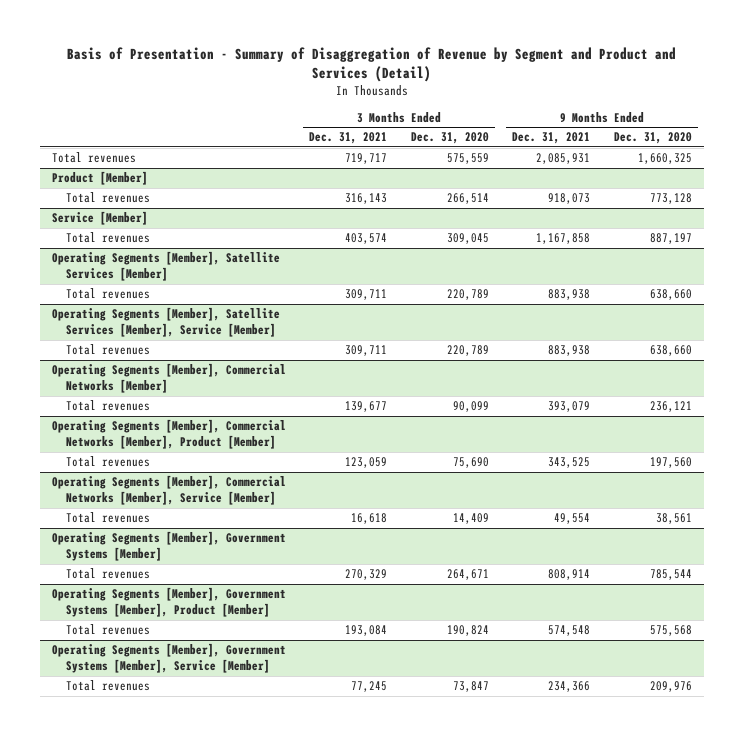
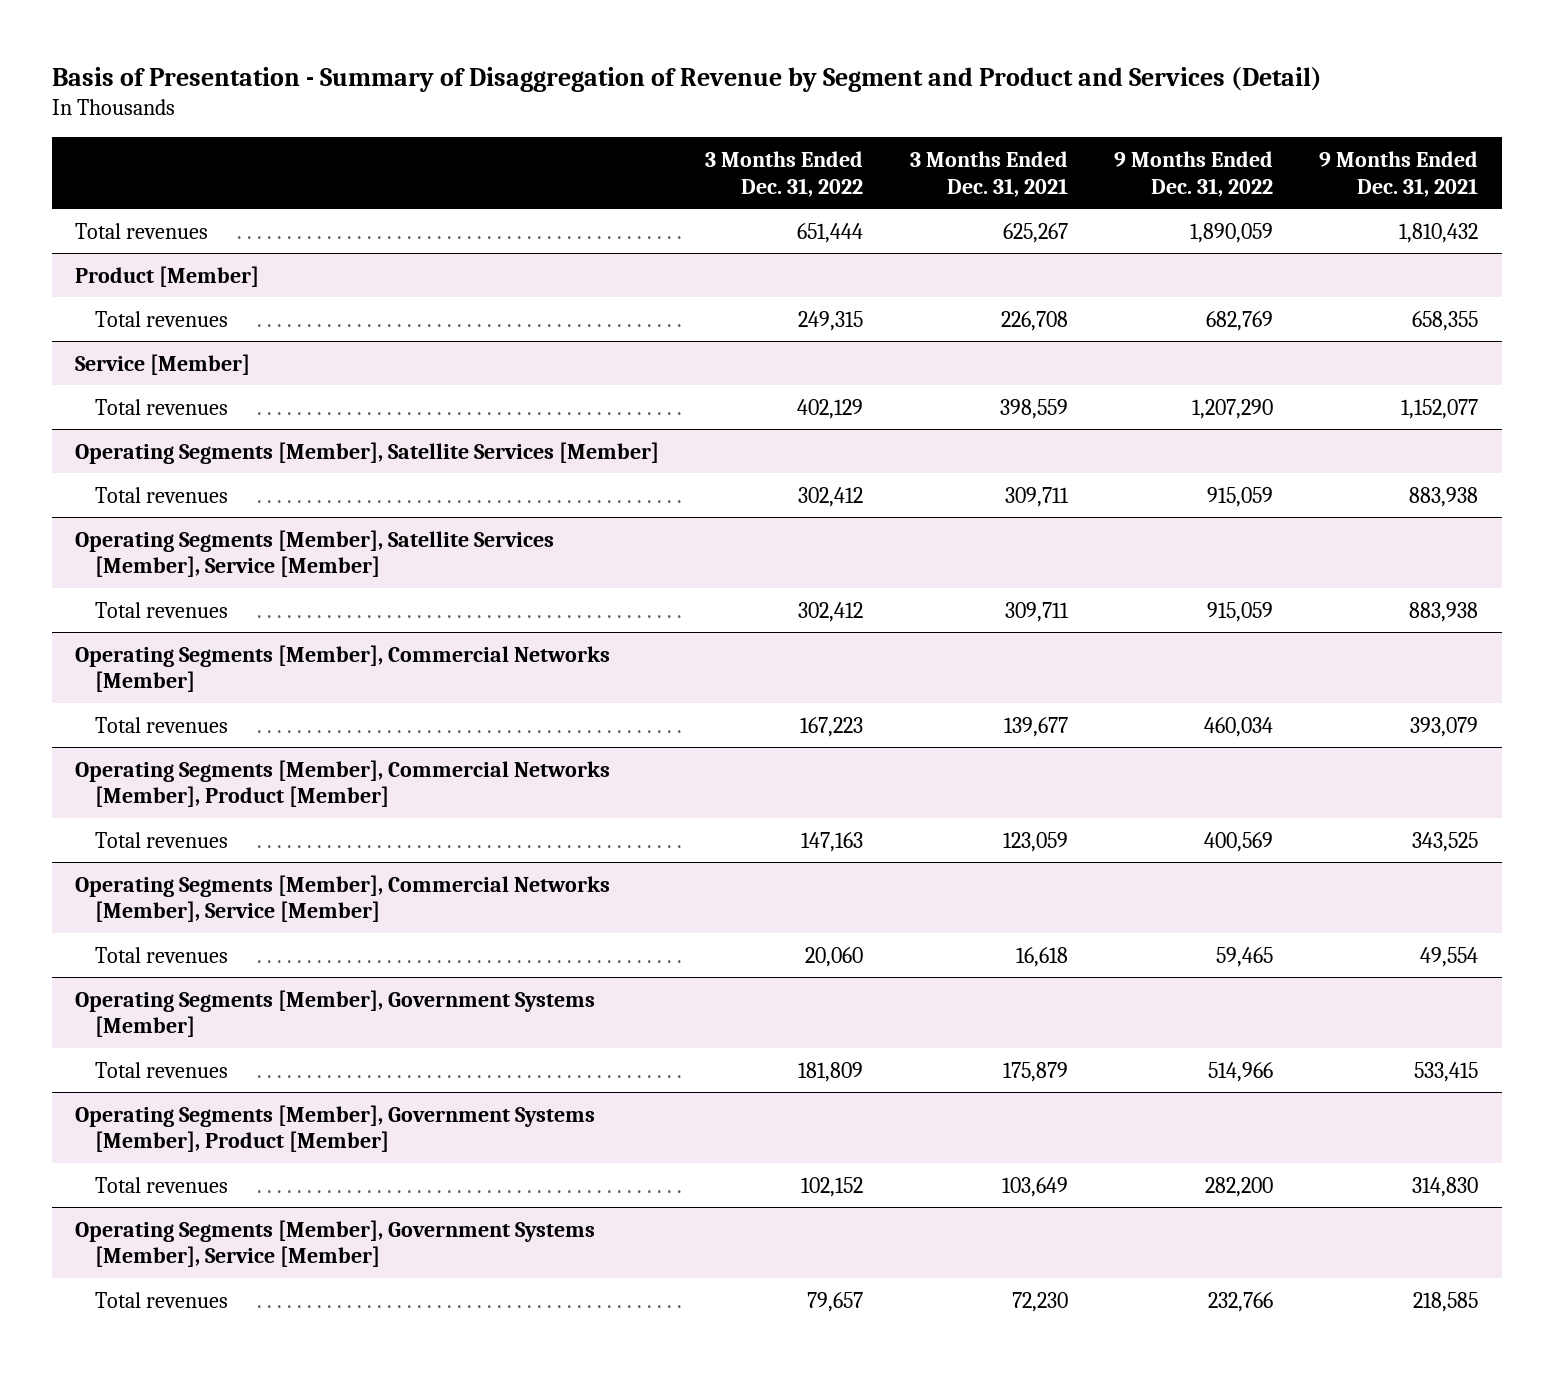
[410,132,489,145] Dec. 31, 2020 -> none
[613,132,692,145] Dec. 31, 2020 -> none
none -> [705,150,864,197] 3 Months Ended Dec. 31, 2022
none -> [1113,150,1273,197] 9 Months Ended Dec. 31, 2022
[345,153,388,165] 719,717 -> [1002,222,1068,243] 625,267
[536,153,591,165] 2,085,931 -> [1399,222,1479,243] 1,810,432
[345,193,388,205] 316,143 -> [1000,310,1068,331] 226,708
[548,193,591,205] 918,073 -> [1412,310,1479,331] 658,355
[345,233,388,245] 403,574 -> [999,398,1068,419] 398,559
[536,233,591,245] 1,167,858 -> [1401,398,1479,419] 1,152,077
[345,569,388,581] 270,329 -> [1002,1061,1068,1082] 175,879
[548,569,591,581] 808,914 -> [1414,1061,1479,1082] 533,415
[345,625,388,637] 193,084 -> [1001,1176,1068,1197] 103,649
[548,625,591,637] 574,548 -> [1412,1176,1479,1197] 314,830
[351,681,388,693] 77,245 -> [1011,1291,1068,1312] 72,230
[548,681,591,693] 234,366 -> [1413,1291,1479,1312] 218,585

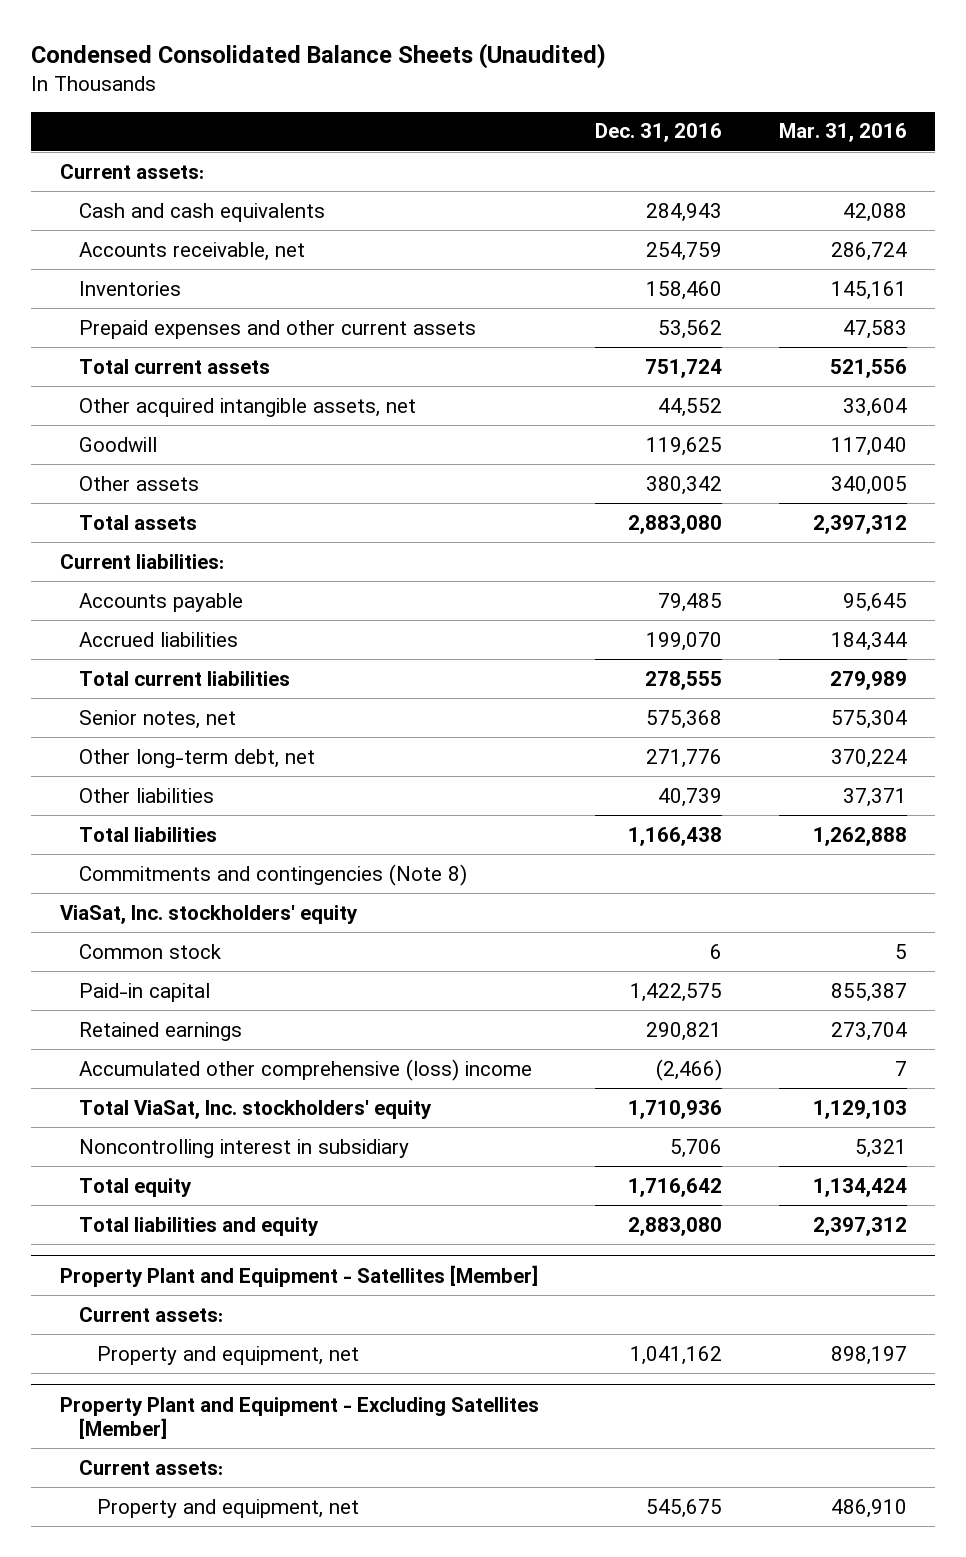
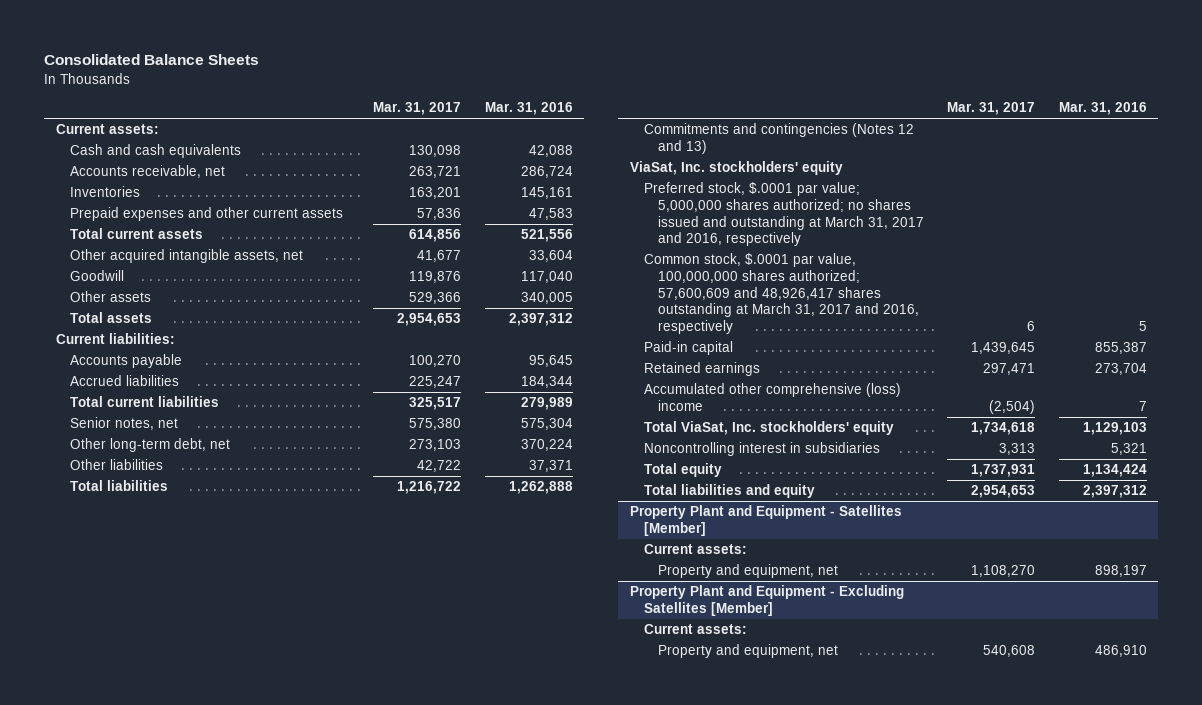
[31,43,607,70] Condensed Consolidated Balance Sheets (Unaudited) -> [44,54,260,66] Consolidated Balance Sheets
[595,123,723,143] Dec. 31, 2016 -> none
none -> [373,102,462,116] Mar. 31, 2017
[78,863,467,886] Commitments and contingencies (Note 8) -> [643,123,914,154] Commitments and contingencies (Notes 12 and 13)
none -> [643,182,924,247] Preferred stock, $.0001 par value; 5,000,000 shares authorized; no shares issued and outstanding at March 31, 2017 and 2016, respectively
[78,943,221,959] Common stock -> [643,253,919,334] Common stock, $.0001 par value, 100,000,000 shares authorized; 57,600,609 and 48,926,417 shares outstanding at March 31, 2017 and 2016, respectively
[78,1138,409,1158] Noncontrolling interest in subsidiary -> [643,442,880,457] Noncontrolling interest in subsidiaries

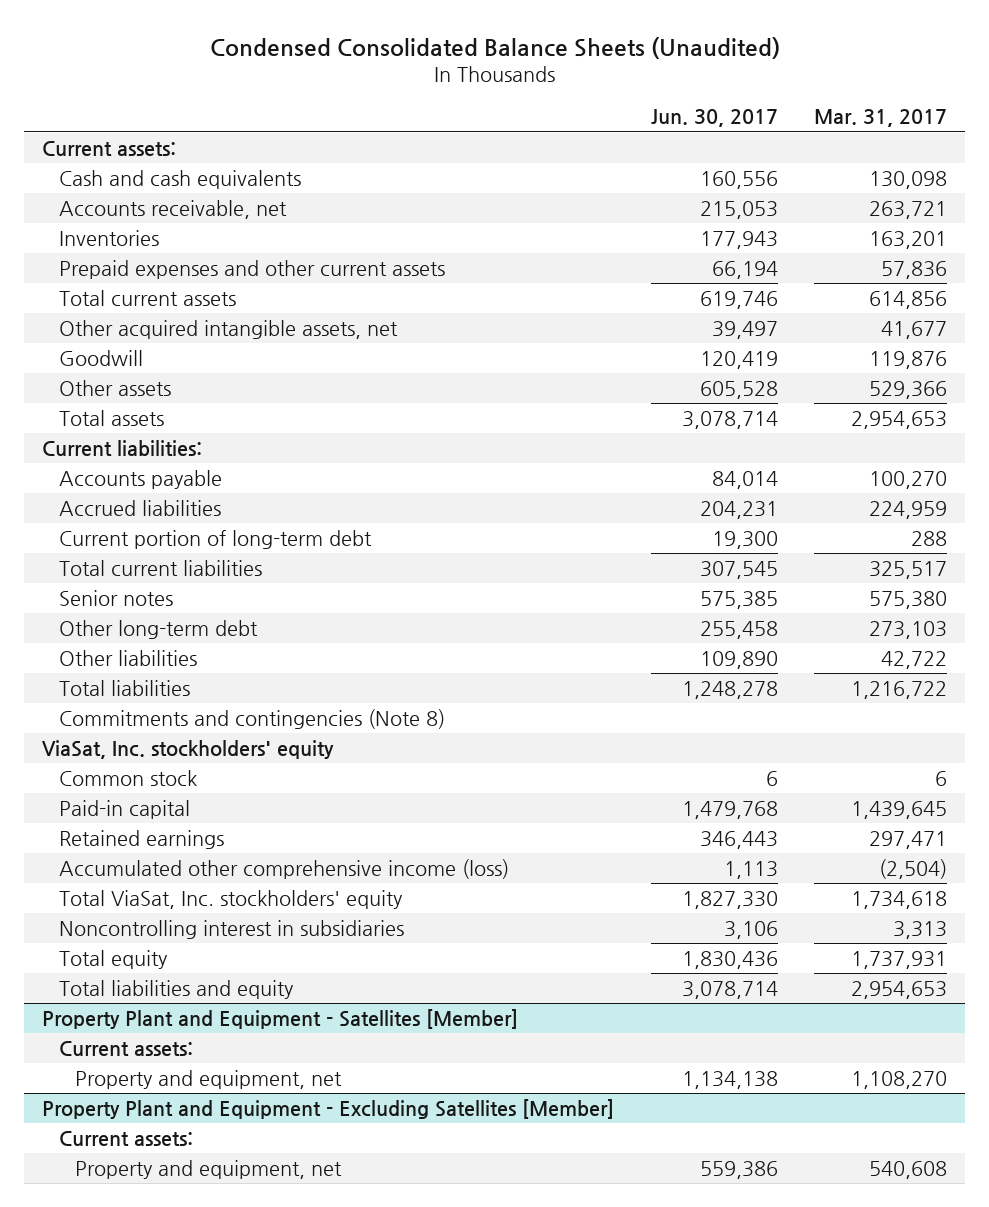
[44,54,260,66] Consolidated Balance Sheets -> [209,36,780,59] Condensed Consolidated Balance Sheets (Unaudited)
[484,102,573,116] Mar. 31, 2016 -> none
none -> [650,109,778,128] Jun. 30, 2017
[409,376,462,389] 225,247 -> [868,501,947,520] 224,959
none -> [58,530,372,550] Current portion of long-term debt
[69,417,178,431] Senior notes, net -> [58,590,173,607] Senior notes
[69,438,230,453] Other long-term debt, net -> [58,620,258,640] Other long-term debt
[643,123,914,154] Commitments and contingencies (Notes 12 and 13) -> [58,709,445,730] Commitments and contingencies (Note 8)
[643,182,924,247] Preferred stock, $.0001 par value; 5,000,000 shares authorized; no shares issued and outstanding at March 31, 2017 and 2016, respectively -> none
[643,253,919,334] Common stock, $.0001 par value, 100,000,000 shares authorized; 57,600,609 and 48,926,417 shares outstanding at March 31, 2017 and 2016, respectively -> [58,770,197,787] Common stock
[643,383,901,411] Accumulated other comprehensive (loss) income -> [58,859,509,880] Accumulated other comprehensive income (loss)

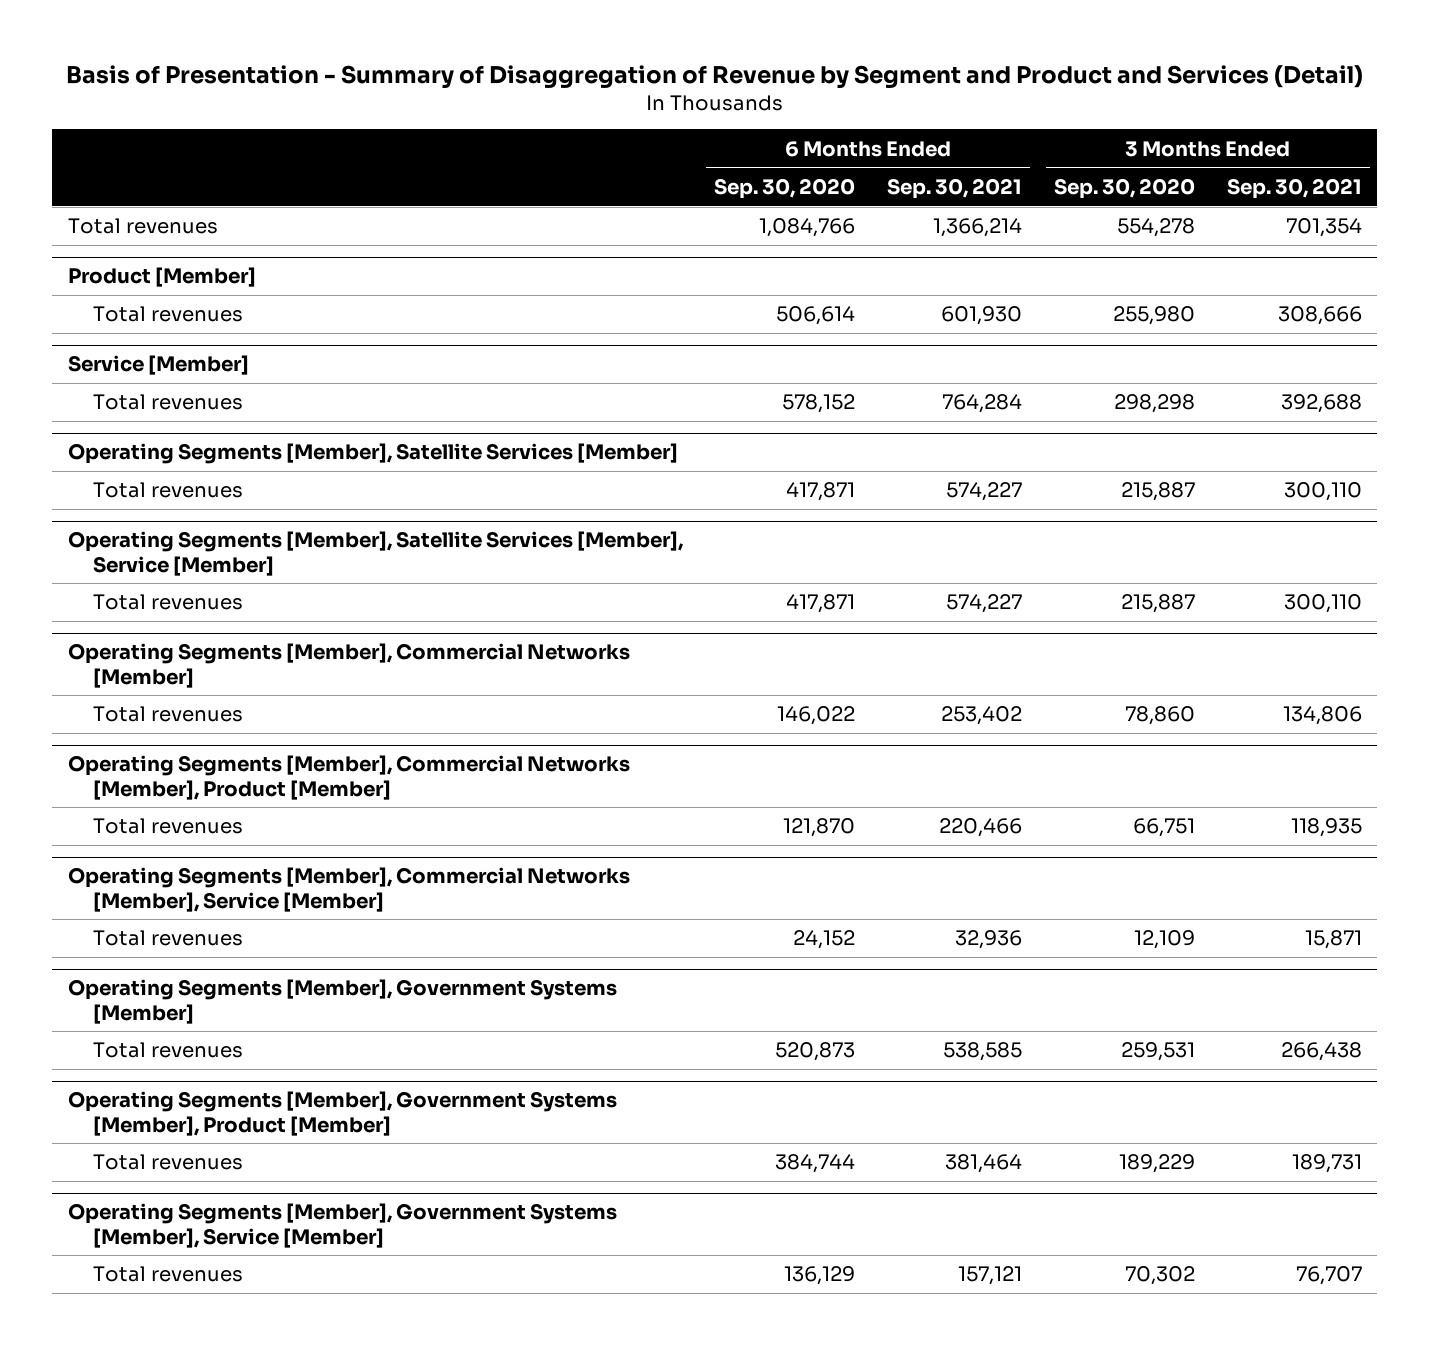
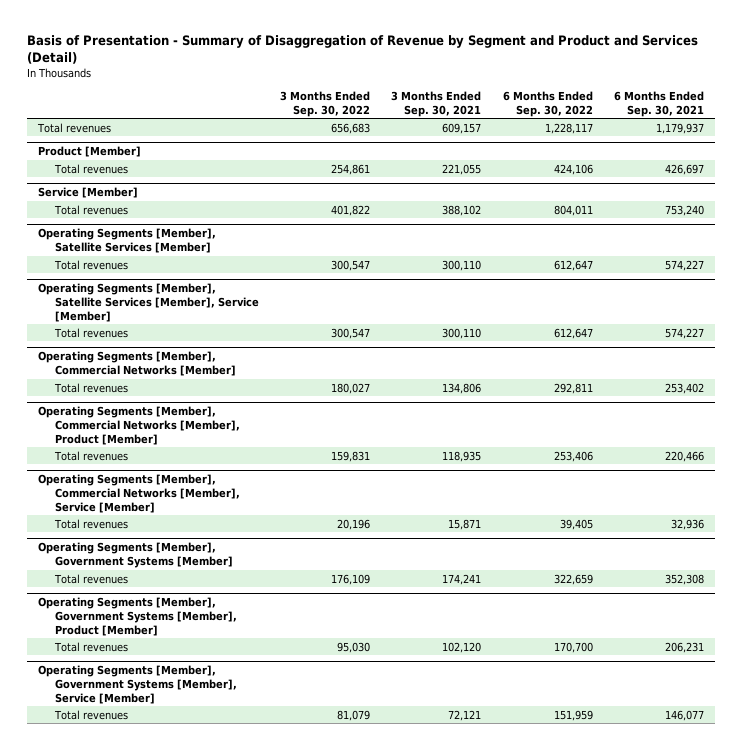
[714,177,856,199] Sep. 30, 2020 -> none
[1053,177,1195,199] Sep. 30, 2020 -> none
none -> [279,91,370,117] 3 Months Ended Sep. 30, 2022
none -> [502,91,593,117] 6 Months Ended Sep. 30, 2022
[933,218,1023,238] 1,366,214 -> [655,122,704,134] 1,179,937
[1285,218,1362,238] 701,354 -> [442,122,482,134] 609,157
[941,306,1023,326] 601,930 -> [664,163,704,175] 426,697
[1277,306,1362,326] 308,666 -> [442,163,482,175] 221,055
[942,394,1023,414] 764,284 -> [664,204,704,216] 753,240
[1280,394,1362,414] 392,688 -> [442,204,482,216] 388,102
[943,1042,1023,1062] 538,585 -> [664,573,704,585] 352,308
[1280,1042,1362,1062] 266,438 -> [442,573,482,585] 174,241
[945,1154,1023,1174] 381,464 -> [664,641,704,653] 206,231
[1291,1154,1362,1174] 189,731 -> [442,641,482,653] 102,120
[958,1266,1023,1286] 157,121 -> [664,709,704,721] 146,077
[1295,1266,1362,1286] 76,707 -> [448,709,482,721] 72,121

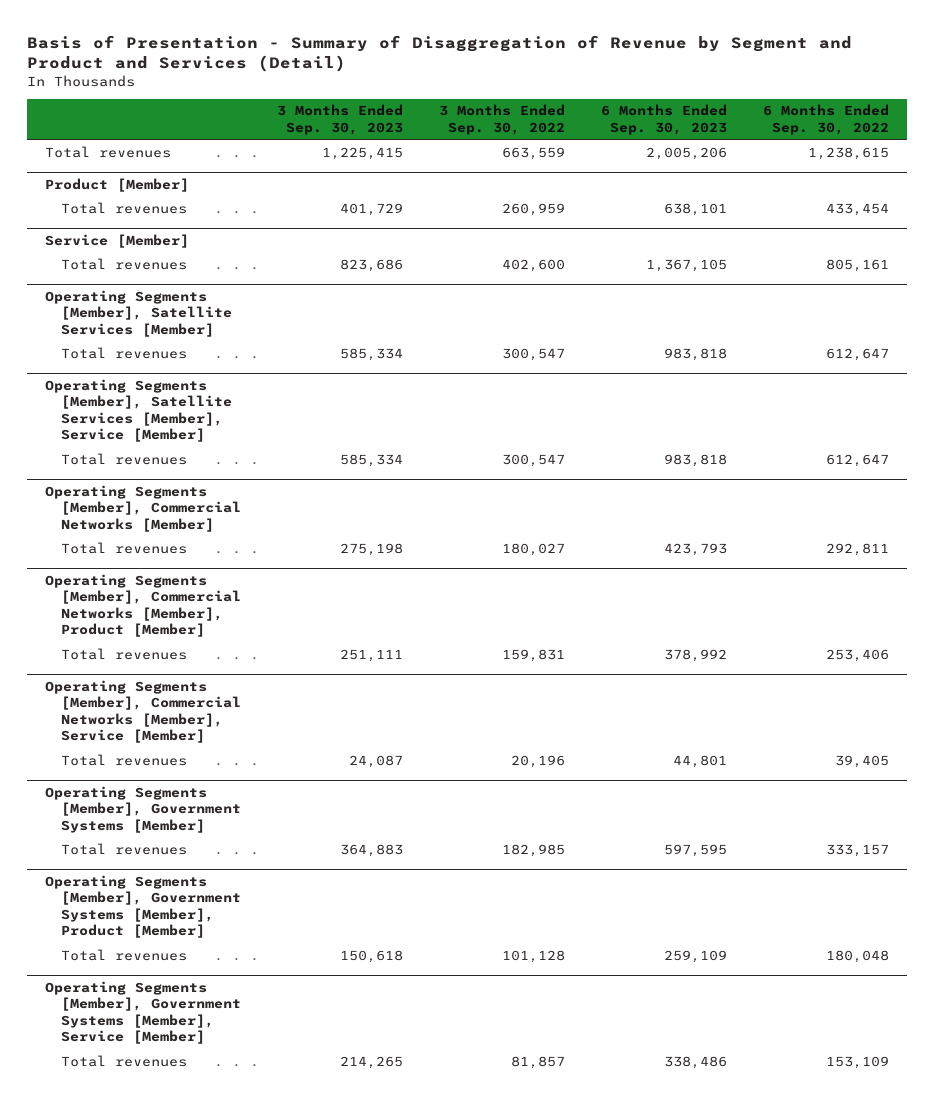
[391,91,482,117] 3 Months Ended Sep. 30, 2021 -> none
[613,91,704,117] 6 Months Ended Sep. 30, 2021 -> none
none -> [276,104,403,135] 3 Months Ended Sep. 30, 2023
none -> [600,104,727,135] 6 Months Ended Sep. 30, 2023
[330,122,370,134] 656,683 -> [501,146,565,160] 663,559
[544,122,593,134] 1,228,117 -> [807,146,889,160] 1,238,615
[330,163,370,175] 254,861 -> [501,202,565,216] 260,959
[553,163,593,175] 424,106 -> [825,202,889,216] 433,454
[330,204,370,216] 401,822 -> [501,258,565,272] 402,600
[553,204,593,216] 804,011 -> [825,258,889,272] 805,161
[330,573,370,585] 176,109 -> [501,843,565,857] 182,985
[553,573,593,585] 322,659 -> [825,843,889,857] 333,157
[336,641,370,653] 95,030 -> [501,949,565,963] 101,128
[553,641,593,653] 170,700 -> [825,949,889,963] 180,048
[336,709,370,721] 81,079 -> [510,1055,565,1069] 81,857
[553,709,593,721] 151,959 -> [825,1055,889,1069] 153,109

